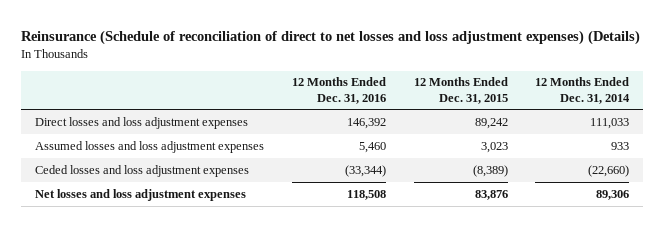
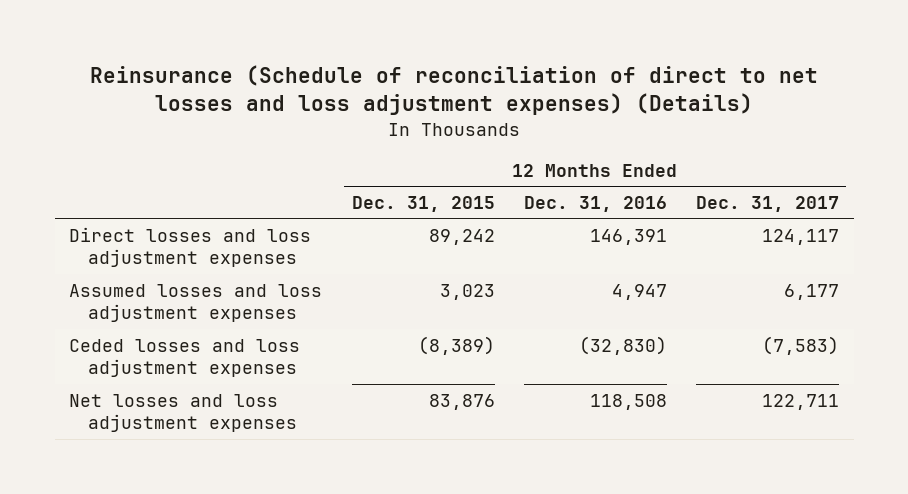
[535,77,631,104] 12 Months Ended Dec. 31, 2014 -> none
none -> [695,195,839,212] Dec. 31, 2017
[347,117,387,129] 146,392 -> [589,228,667,245] 146,391
[359,141,387,153] 5,460 -> [611,283,667,300] 4,947
[345,164,387,177] (33,344) -> [578,335,667,355] (32,830)

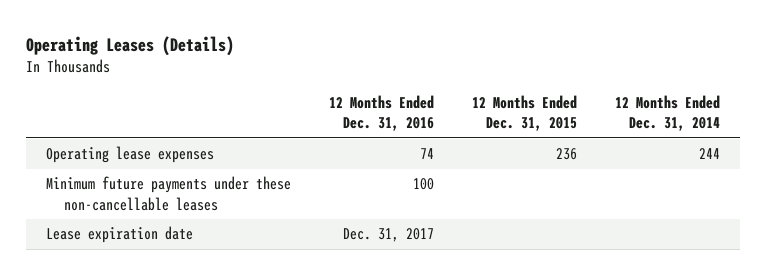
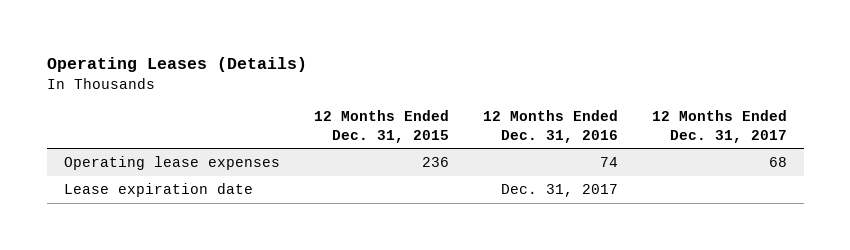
[615,95,721,132] 12 Months Ended Dec. 31, 2014 -> none
none -> [651,110,787,143] 12 Months Ended Dec. 31, 2017
[45,176,291,211] Minimum future payments under these non-cancellable leases -> none

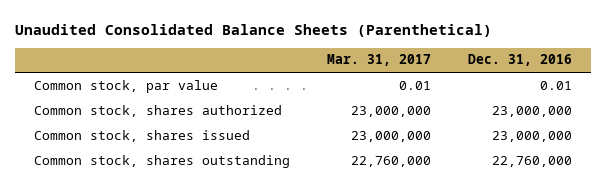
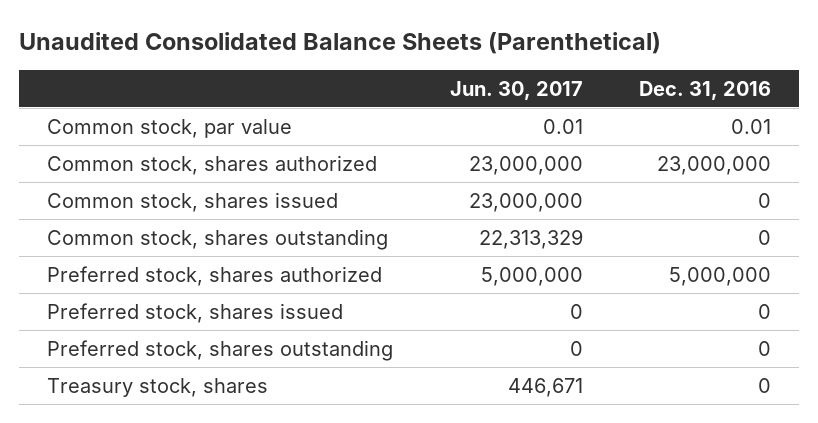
[326,54,431,67] Mar. 31, 2017 -> none
none -> [449,80,583,100] Jun. 30, 2017
[492,130,573,142] 23,000,000 -> [758,192,772,208] 0
[492,155,573,167] 22,760,000 -> [758,229,772,245] 0
none -> [46,265,382,286] Preferred stock, shares authorized
none -> [46,302,343,323] Preferred stock, shares issued
none -> [46,339,393,361] Preferred stock, shares outstanding
none -> [46,377,268,397] Treasury stock, shares

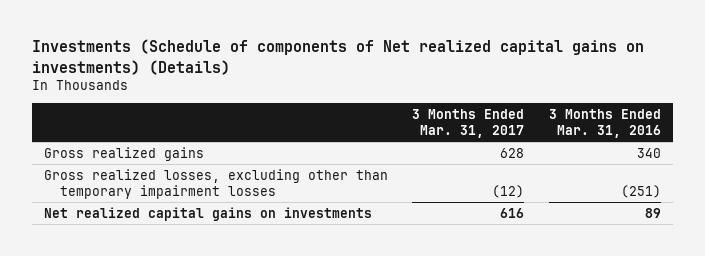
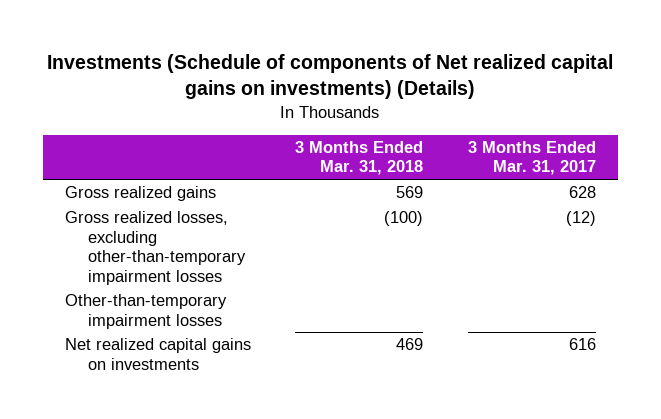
[548,109,661,138] 3 Months Ended Mar. 31, 2016 -> none
none -> [295,140,424,176] 3 Months Ended Mar. 31, 2018
[44,168,389,199] Gross realized losses, excluding other than temporary impairment losses -> [65,211,246,285] Gross realized losses, excluding other-than-temporary impairment losses
none -> [65,294,228,329] Other-than-temporary impairment losses

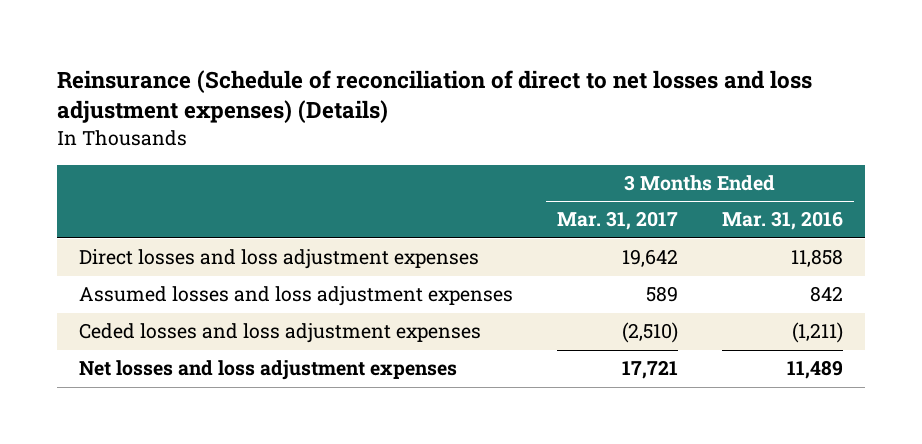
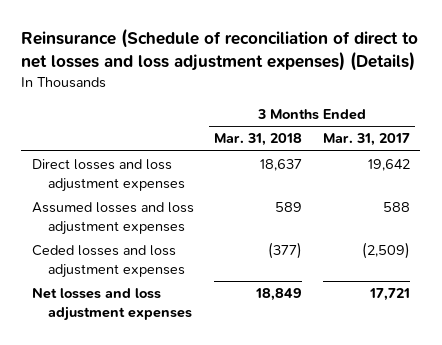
[721,211,843,231] Mar. 31, 2016 -> none
none -> [214,133,303,147] Mar. 31, 2018
[645,286,678,303] 589 -> [383,202,411,213] 588
[621,322,678,344] (2,510) -> [362,242,411,260] (2,509)

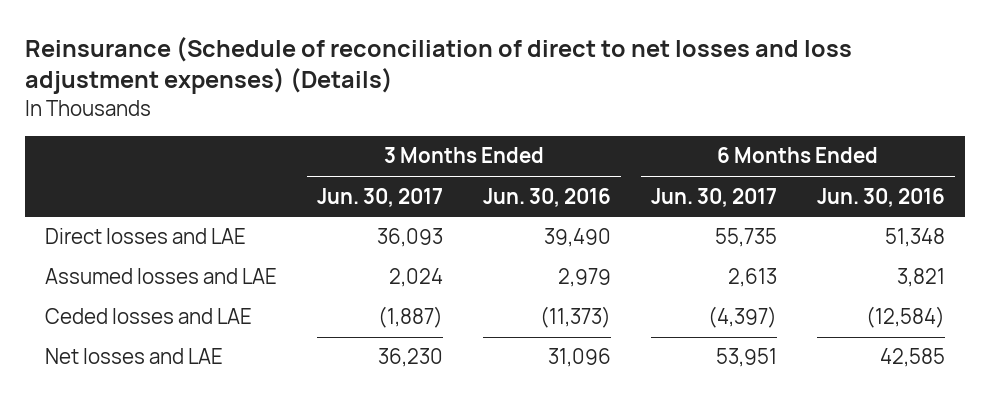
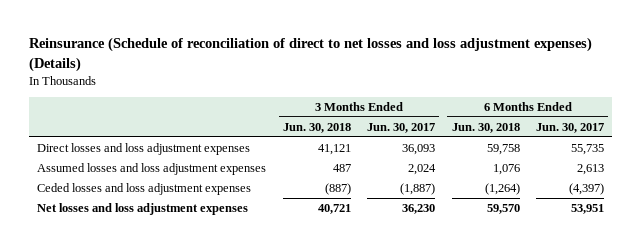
[483,187,612,207] Jun. 30, 2016 -> none
[816,187,945,207] Jun. 30, 2016 -> none
none -> [282,122,351,133] Jun. 30, 2018
none -> [451,122,520,133] Jun. 30, 2018
[45,228,247,245] Direct losses and LAE -> [37,142,251,155] Direct losses and loss adjustment expenses
[45,268,278,285] Assumed losses and LAE -> [37,162,267,175] Assumed losses and loss adjustment expenses
[45,308,253,325] Ceded losses and LAE -> [37,182,252,195] Ceded losses and loss adjustment expenses
[45,348,224,365] Net losses and LAE -> [37,202,249,215] Net losses and loss adjustment expenses

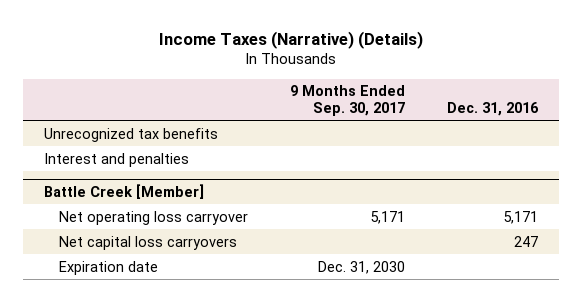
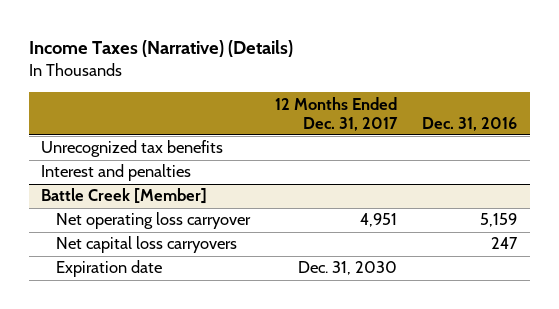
[290,85,406,116] 9 Months Ended Sep. 30, 2017 -> none
none -> [275,96,399,131] 12 Months Ended Dec. 31, 2017
[503,210,539,224] 5,171 -> [480,213,518,228] 5,159

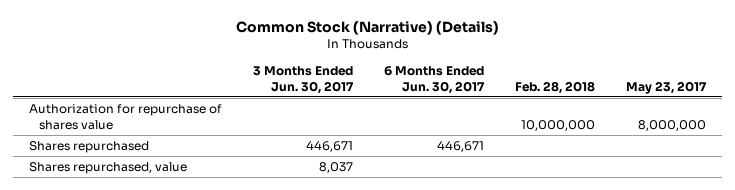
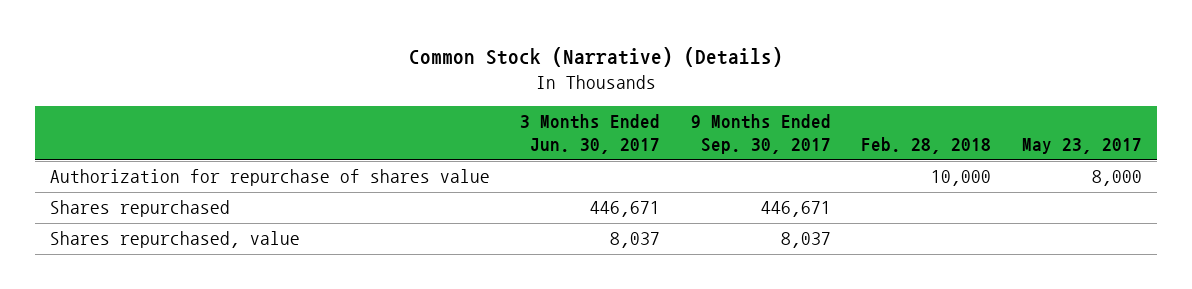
[384,66,486,94] 6 Months Ended Jun. 30, 2017 -> none
none -> [690,114,831,155] 9 Months Ended Sep. 30, 2017
[521,119,596,131] 10,000,000 -> [931,170,992,187] 10,000
[638,119,707,131] 8,000,000 -> [1091,170,1142,187] 8,000

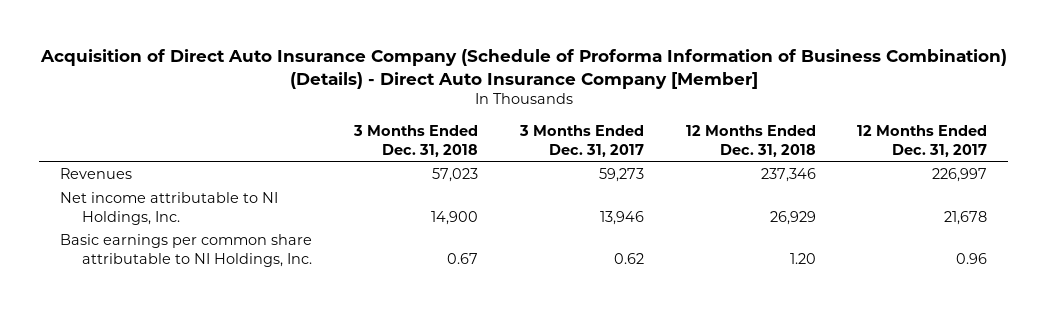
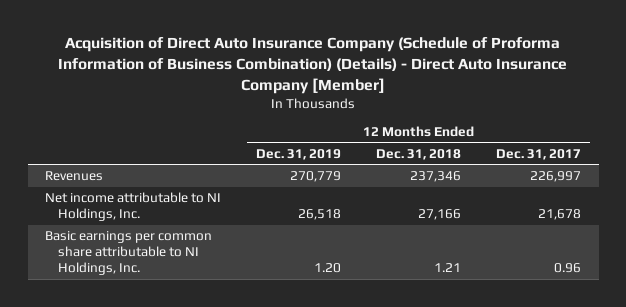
[353,125,479,157] 3 Months Ended Dec. 31, 2018 -> none
[518,125,644,157] 3 Months Ended Dec. 31, 2017 -> none
none -> [256,148,342,160] Dec. 31, 2019
[769,210,816,225] 26,929 -> [418,209,462,221] 27,166
[789,252,816,264] 1.20 -> [434,263,462,273] 1.21

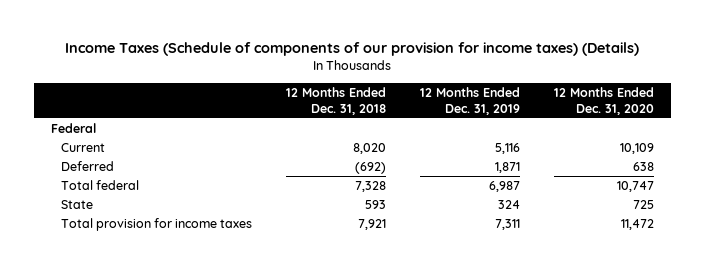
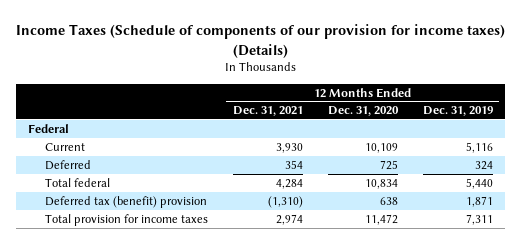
[285,86,386,115] 12 Months Ended Dec. 31, 2018 -> none
none -> [232,106,303,117] Dec. 31, 2021
[60,200,93,210] State -> none
[494,162,520,174] 1,871 -> [474,160,493,170] 324
[632,162,654,172] 638 -> [379,159,398,170] 725
[488,181,520,193] 6,987 -> [465,177,493,189] 5,440
[616,181,654,193] 10,747 -> [364,178,398,189] 10,834
none -> [44,195,207,208] Deferred tax (benefit) provision

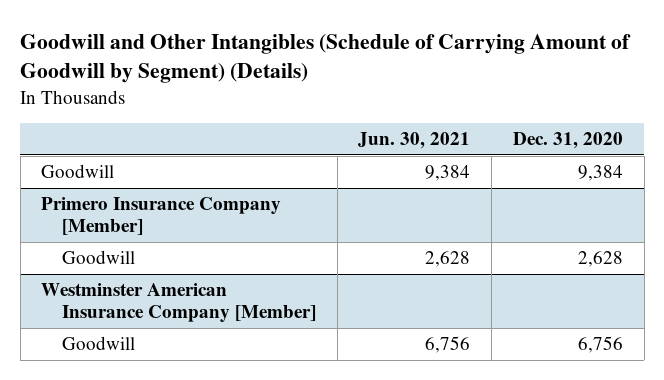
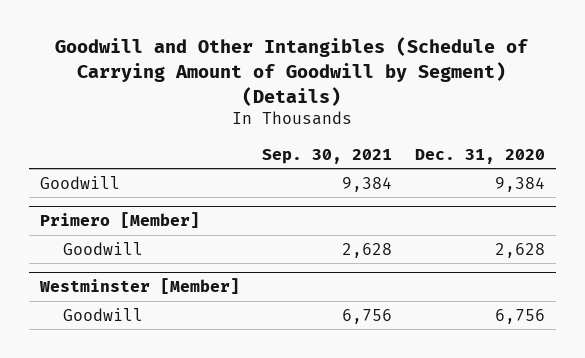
[358,131,471,149] Jun. 30, 2021 -> none
none -> [262,148,393,164] Sep. 30, 2021
[41,197,282,236] Primero Insurance Company [Member] -> [39,212,200,229] Primero [Member]
[41,283,316,323] Westminster American Insurance Company [Member] -> [38,278,240,295] Westminster [Member]

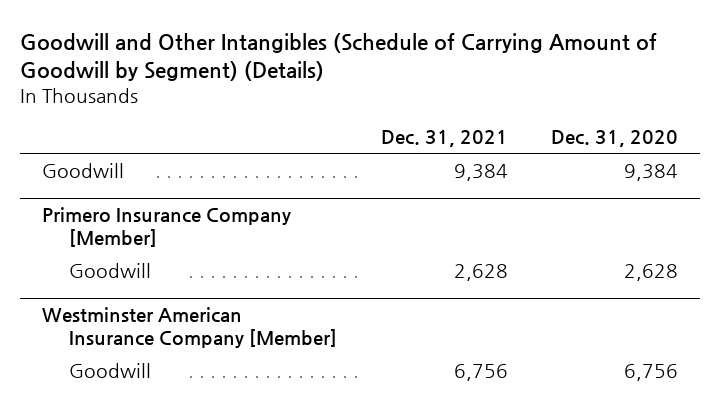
[262,148,393,164] Sep. 30, 2021 -> none
none -> [380,130,508,148] Dec. 31, 2021
[39,212,200,229] Primero [Member] -> [42,207,292,247] Primero Insurance Company [Member]
[38,278,240,295] Westminster [Member] -> [42,307,338,348] Westminster American Insurance Company [Member]

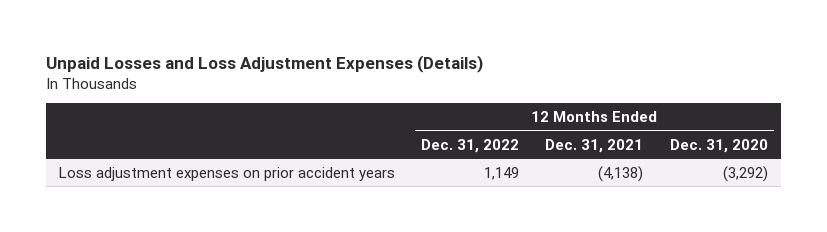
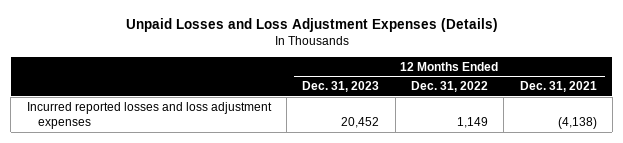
[669,138,768,153] Dec. 31, 2020 -> none
none -> [302,81,380,93] Dec. 31, 2023
[58,166,395,181] Loss adjustment expenses on prior accident years -> [26,101,272,129] Incurred reported losses and loss adjustment expenses

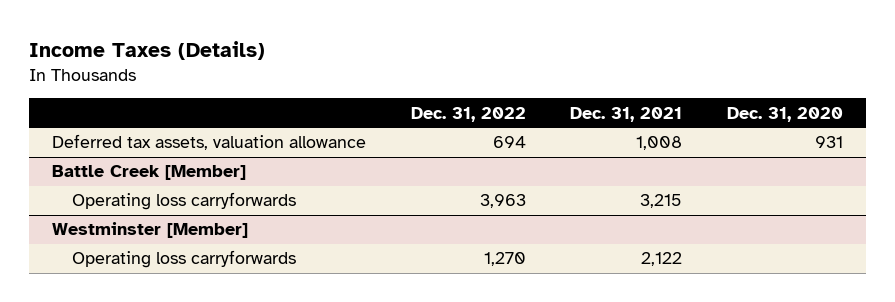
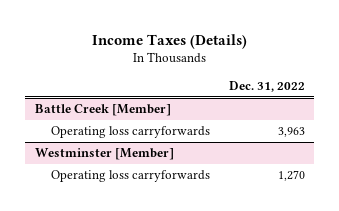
[570,106,683,122] Dec. 31, 2021 -> none
[727,106,844,122] Dec. 31, 2020 -> none
[51,134,366,151] Deferred tax assets, valuation allowance -> none

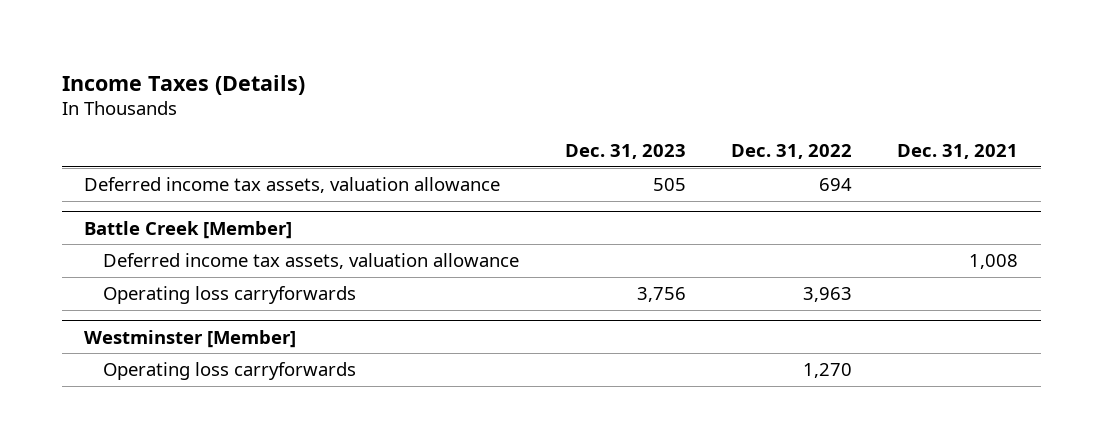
none -> [564,144,686,160] Dec. 31, 2023
none -> [897,144,1019,160] Dec. 31, 2021
none -> [84,177,501,194] Deferred income tax assets, valuation allowance
none -> [103,253,520,270] Deferred income tax assets, valuation allowance

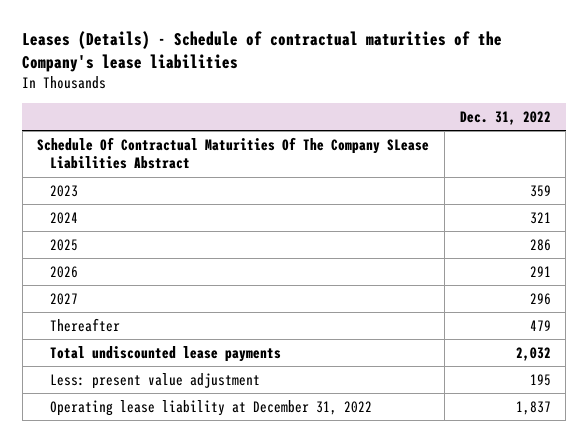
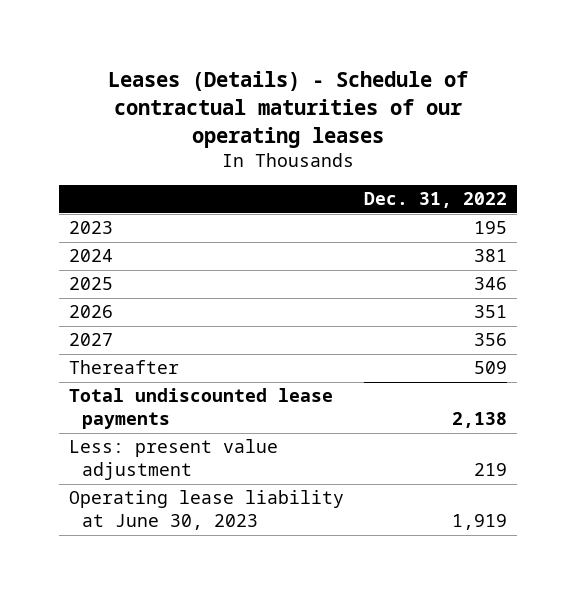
[22,31,503,73] Leases (Details) - Schedule of contractual maturities of the Company's lease liabilities -> [108,71,469,148] Leases (Details) - Schedule of contractual maturities of our operating leases
[37,136,430,170] Schedule Of Contractual Maturities Of The Company SLease Liabilities Abstract -> none
[49,399,372,416] Operating lease liability at December 31, 2022 -> none
[529,184,551,197] 359 -> [474,221,508,235] 195
[529,211,551,224] 321 -> [474,249,508,263] 381
[529,238,551,251] 286 -> [474,277,508,291] 346
[529,265,551,277] 291 -> [474,305,508,319] 351
[529,292,551,305] 296 -> [474,333,508,347] 356
[529,319,551,331] 479 -> [474,361,508,375] 509
[515,346,551,361] 2,032 -> [452,412,508,429] 2,138
[529,373,551,386] 195 -> [474,463,508,477] 219
none -> [69,490,345,531] Operating lease liability at June 30, 2023

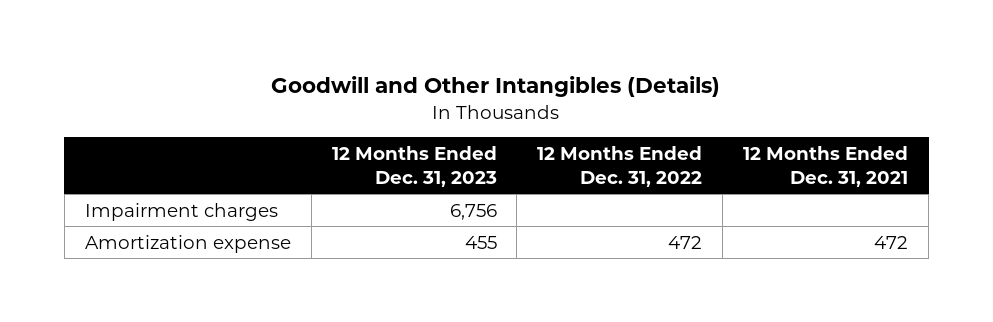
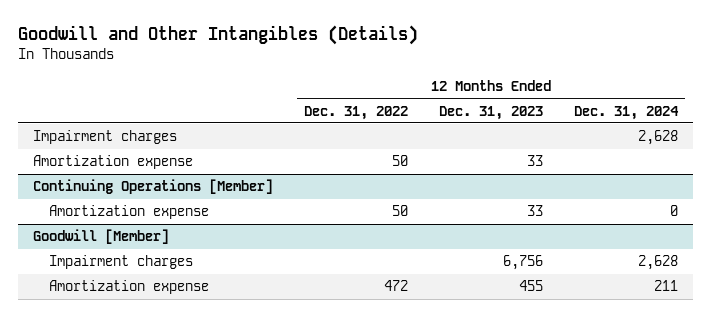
[743,145,909,188] 12 Months Ended Dec. 31, 2021 -> none
none -> [573,105,679,120] Dec. 31, 2024
none -> [33,130,178,145] Impairment charges
none -> [33,155,194,170] Amortization expense
none -> [33,179,274,195] Continuing Operations [Member]
none -> [48,205,209,220] Amortization expense
none -> [33,229,170,245] Goodwill [Member]

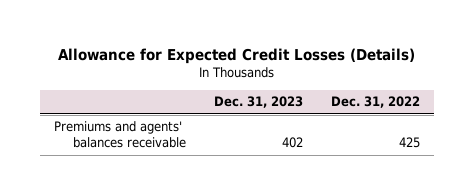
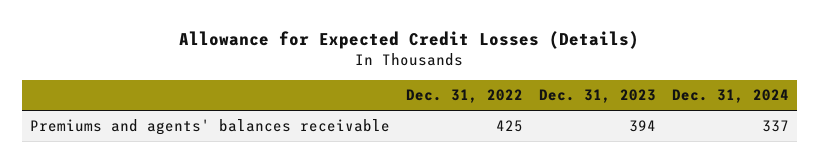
none -> [671,89,789,104] Dec. 31, 2024
[281,137,303,149] 402 -> [628,120,656,133] 394

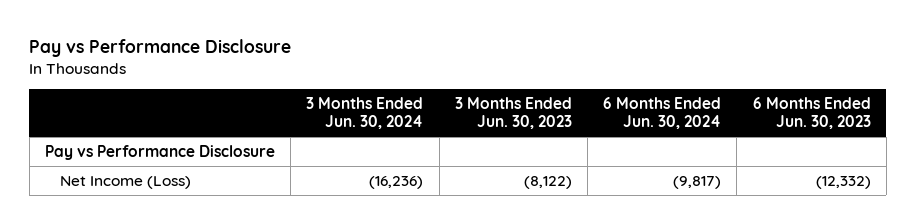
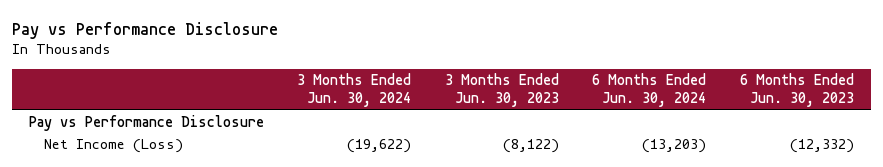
[369,175,424,189] (16,236) -> [347,139,412,154] (19,622)
[673,175,722,189] (9,817) -> [642,139,707,154] (13,203)

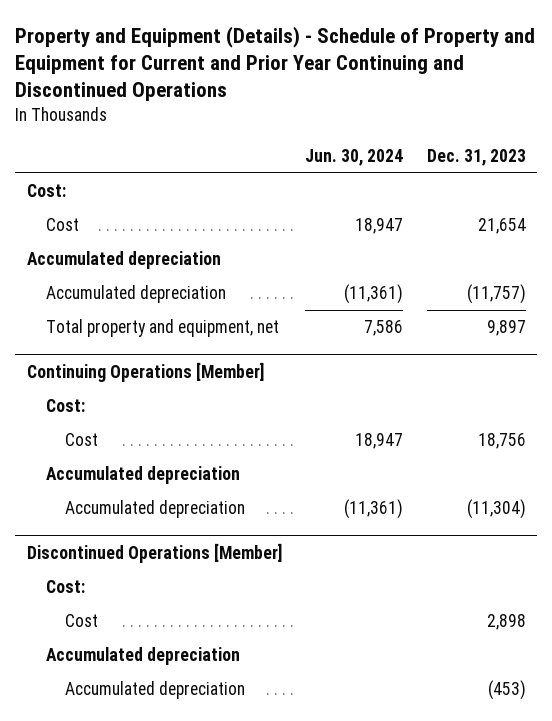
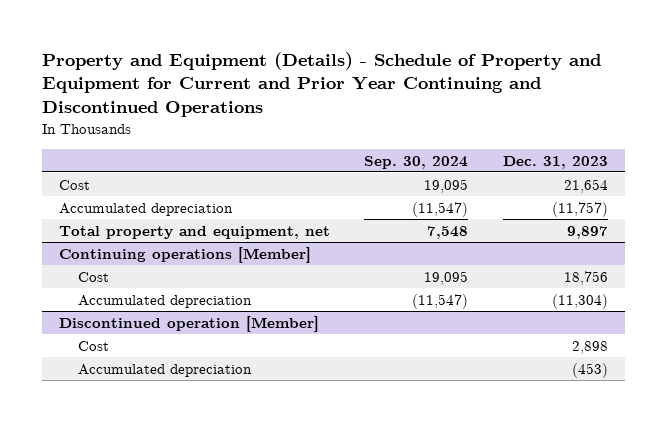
[305,149,404,167] Jun. 30, 2024 -> none
none -> [364,155,469,169] Sep. 30, 2024
[26,184,66,198] Cost: -> none
[26,251,221,270] Accumulated depreciation -> none
[46,399,86,413] Cost: -> none
[26,362,264,383] Continuing Operations [Member] -> [59,246,312,263] Continuing operations [Member]
[46,466,241,485] Accumulated depreciation -> none
[46,580,86,594] Cost: -> none
[26,543,282,564] Discontinued Operations [Member] -> [59,315,320,332] Discontinued operation [Member]
[46,647,241,666] Accumulated depreciation -> none

